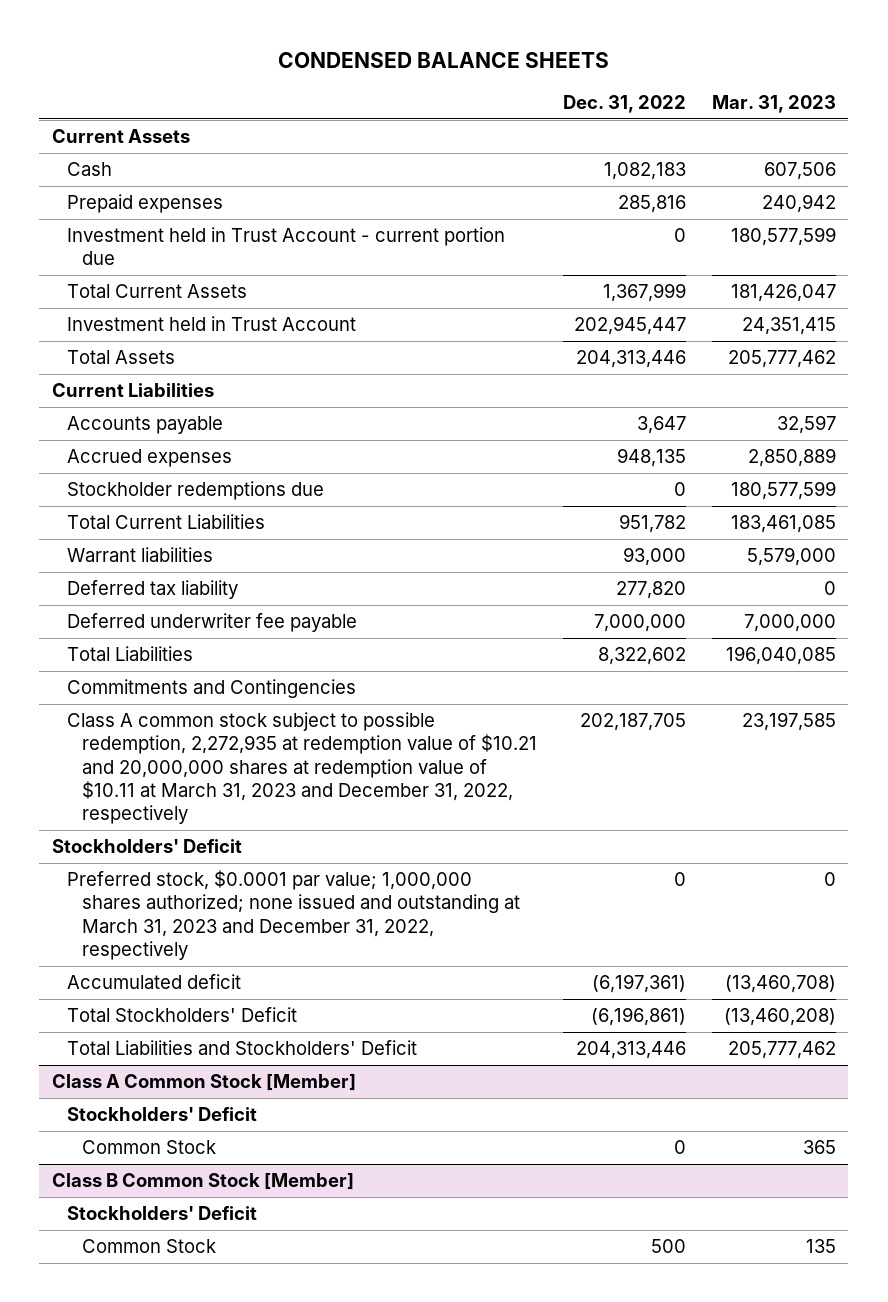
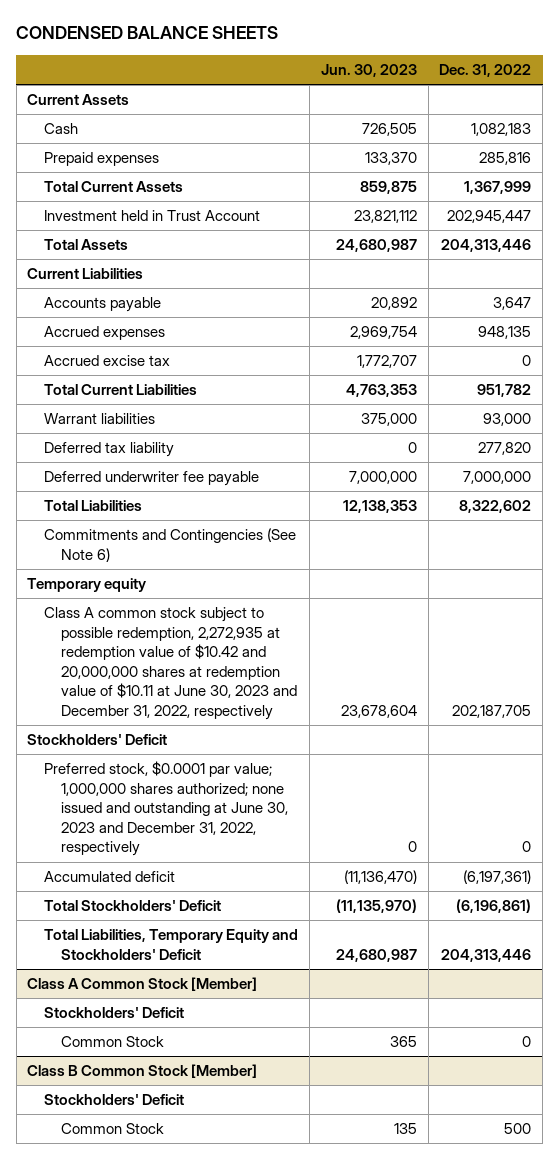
[711,95,836,114] Mar. 31, 2023 -> none
none -> [320,63,417,77] Jun. 30, 2023
[67,227,506,266] Investment held in Trust Account - current portion due -> none
[67,481,325,501] Stockholder redemptions due -> none
none -> [44,355,171,367] Accrued excise tax
[67,679,357,699] Commitments and Contingencies -> [44,528,297,562] Commitments and Contingencies (See Note 6)
none -> [27,578,147,593] Temporary equity
[67,712,538,825] Class A common stock subject to possible redemption, 2,272,935 at redemption value of $10.21 and 20,000,000 shares at redemption value of $10.11 at March 31, 2023 and December 31, 2022, respectively -> [44,607,298,721] Class A common stock subject to possible redemption, 2,272,935 at redemption value of $10.42 and 20,000,000 shares at redemption value of $10.11 at June 30, 2023 and December 31, 2022, respectively
[67,870,521,960] Preferred stock, $0.0001 par value; 1,000,000 shares authorized; none issued and outstanding at March 31, 2023 and December 31, 2022, respectively -> [44,761,289,857] Preferred stock, $0.0001 par value; 1,000,000 shares authorized; none issued and outstanding at June 30, 2023 and December 31, 2022, respectively
[67,1040,418,1056] Total Liabilities and Stockholders' Deficit -> [44,929,299,960] Total Liabilities, Temporary Equity and Stockholders' Deficit

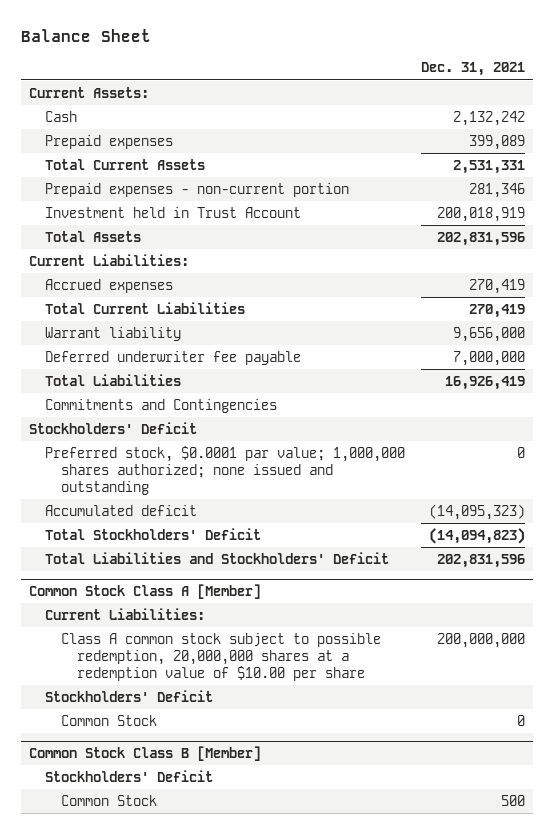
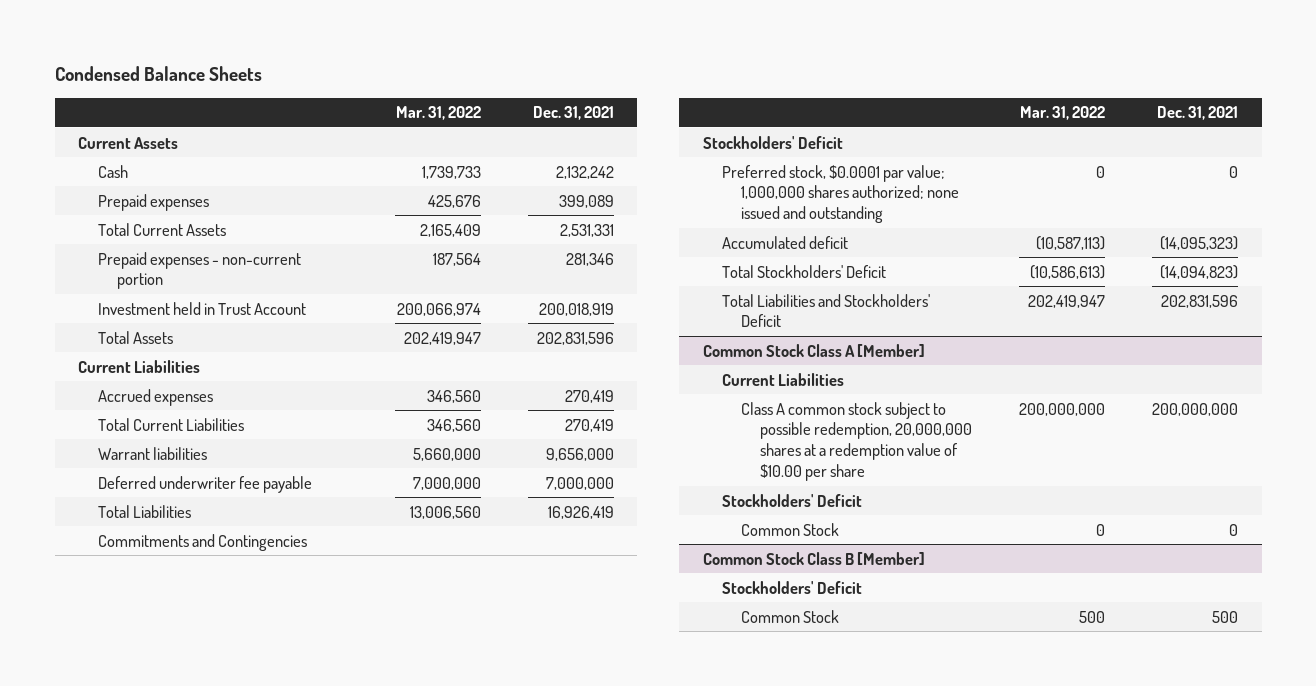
[21,29,152,43] Balance Sheet -> [54,65,262,81] Condensed Balance Sheets
none -> [396,106,482,121] Mar. 31, 2022
[29,86,150,98] Current Assets: -> [78,136,179,149] Current Assets
[29,253,190,266] Current Liabilities: -> [78,359,201,373] Current Liabilities
[44,326,181,341] Warrant liability -> [97,446,207,460] Warrant liabilities
[44,607,205,620] Current Liabilities: -> [721,372,844,386] Current Liabilities

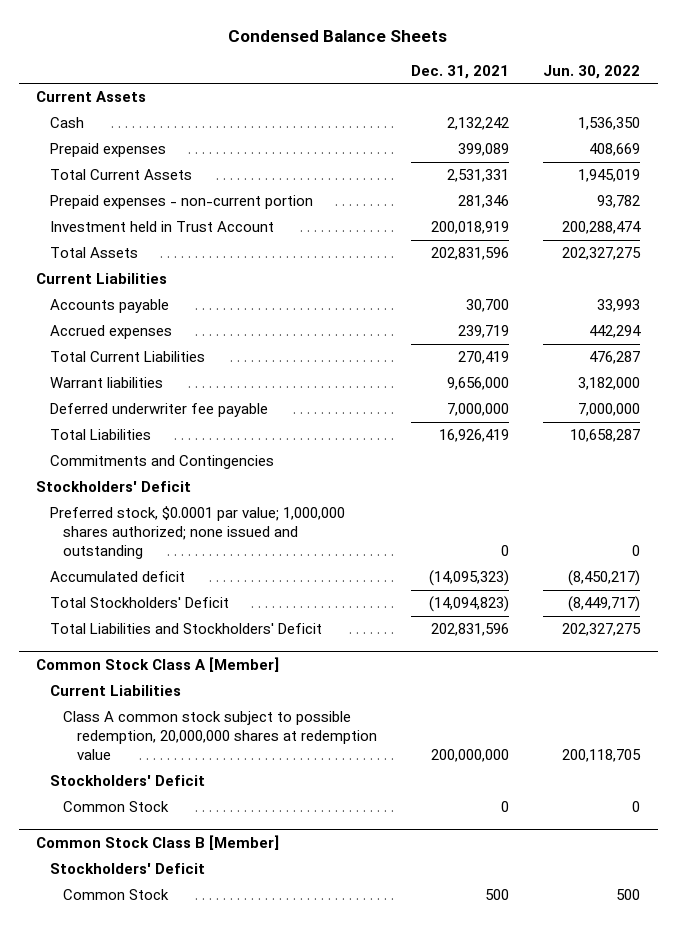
[396,106,482,121] Mar. 31, 2022 -> none
none -> [543,64,641,79] Jun. 30, 2022
none -> [49,299,169,314] Accounts payable
[564,389,614,403] 270,419 -> [458,325,510,339] 239,719
[741,401,973,482] Class A common stock subject to possible redemption, 20,000,000 shares at a redemption value of $10.00 per share -> [63,711,377,761] Class A common stock subject to possible redemption, 20,000,000 shares at redemption value

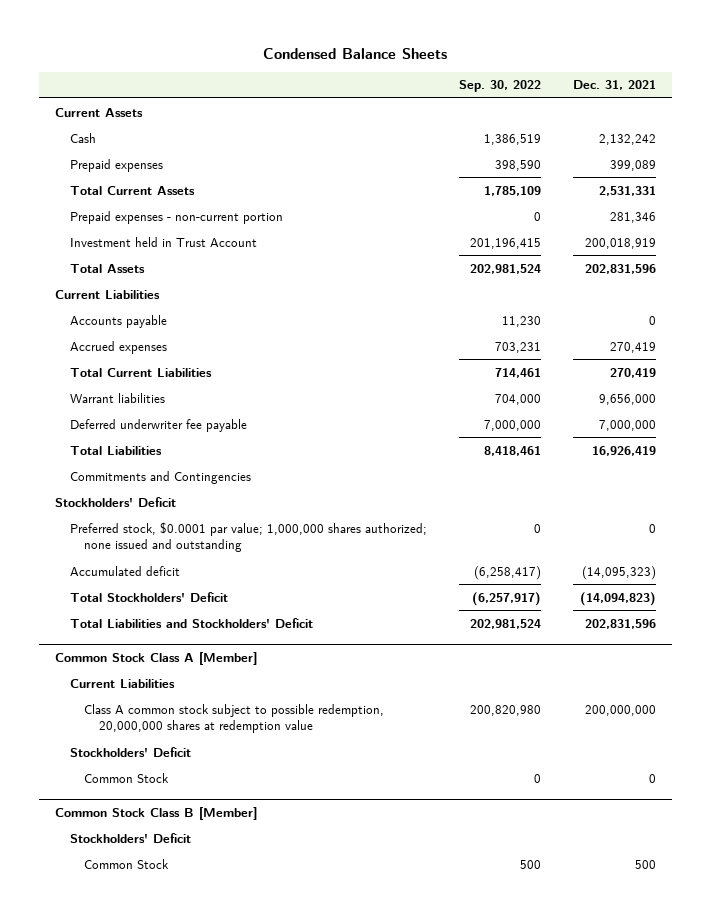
[543,64,641,79] Jun. 30, 2022 -> none
none -> [458,80,541,93] Sep. 30, 2022
[466,299,510,313] 30,700 -> [648,315,656,325] 0
[458,325,510,339] 239,719 -> [609,341,656,353] 270,419

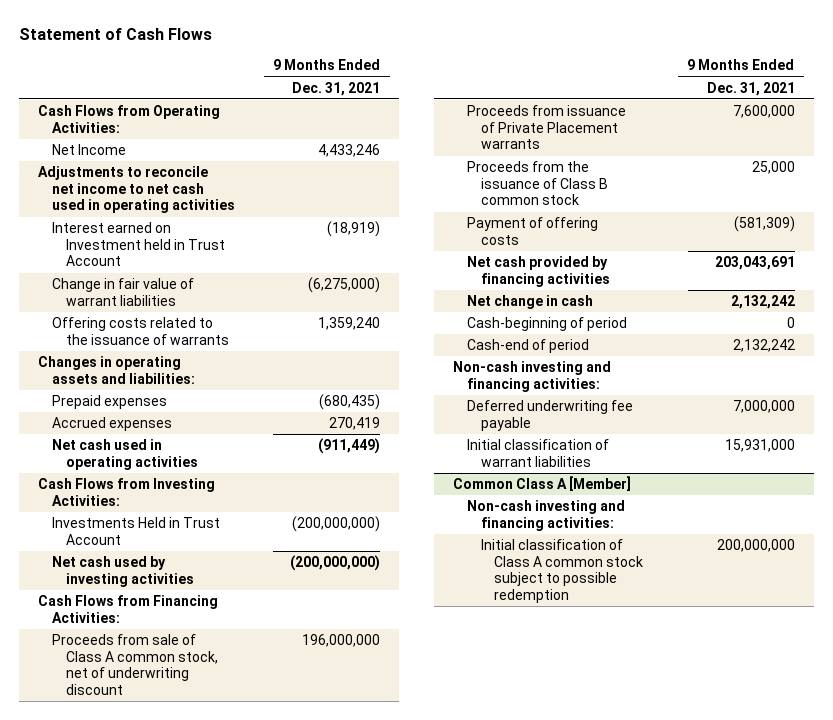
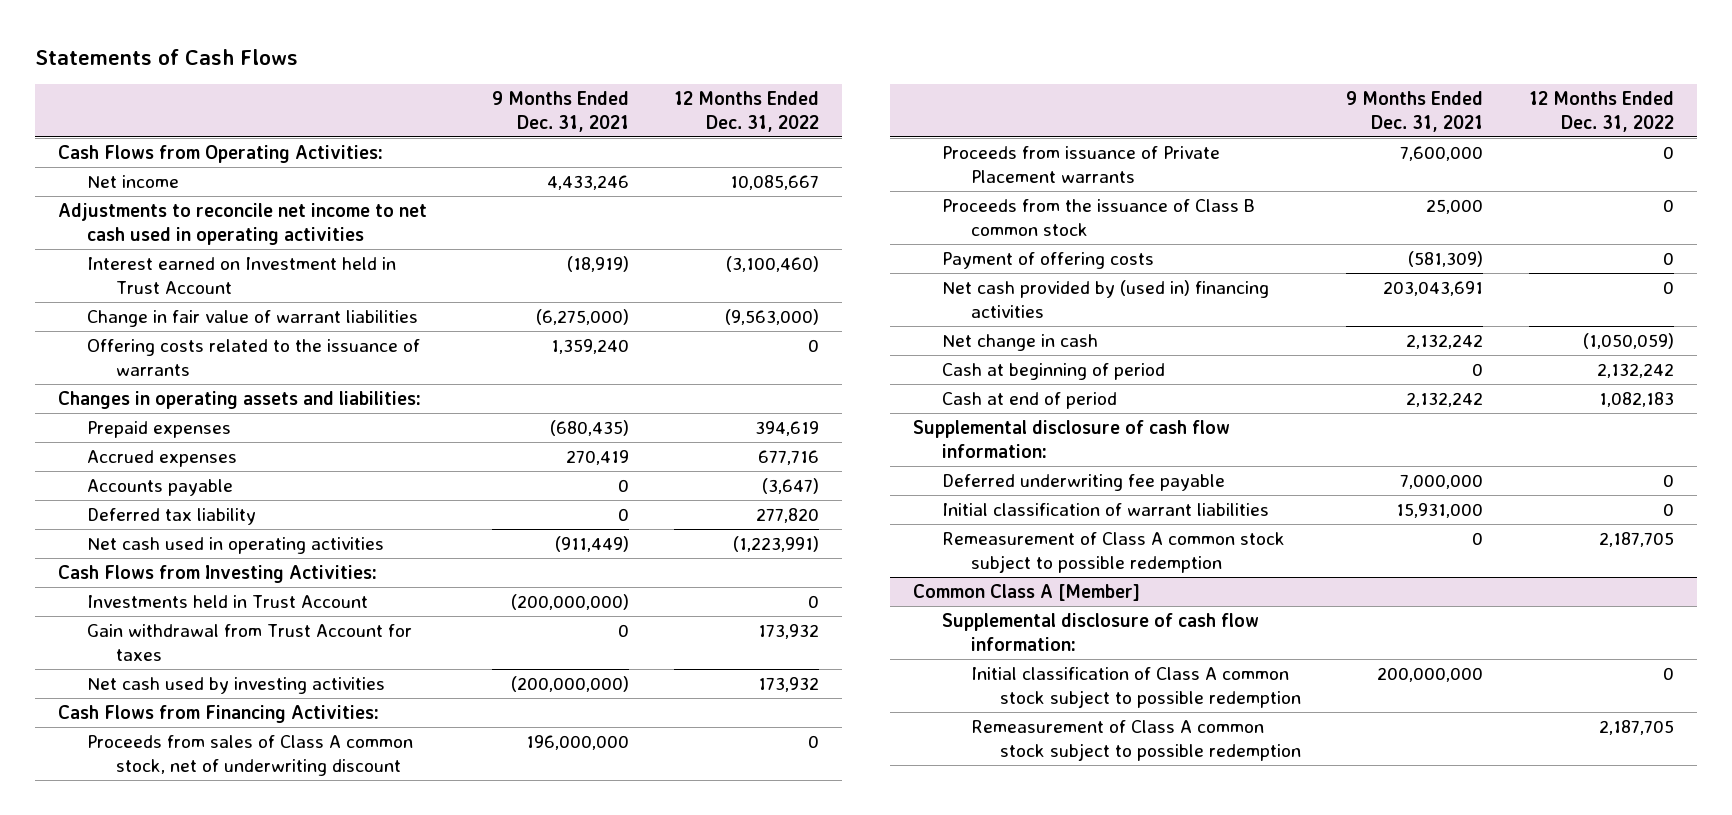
[18,28,212,41] Statement of Cash Flows -> [35,49,299,66] Statements of Cash Flows
none -> [674,91,820,132] 12 Months Ended Dec. 31, 2022
[51,144,126,156] Net Income -> [87,174,180,188] Net income
none -> [87,478,234,496] Accounts payable
none -> [87,507,257,525] Deferred tax liability
[51,517,220,545] Investments Held in Trust Account -> [87,594,369,608] Investments held in Trust Account
none -> [87,623,413,661] Gain withdrawal from Trust Account for taxes
[51,634,218,695] Proceeds from sale of Class A common stock, net of underwriting discount -> [87,734,414,776] Proceeds from sales of Class A common stock, net of underwriting discount
[466,256,610,287] Net cash provided by financing activities -> [941,279,1269,318] Net cash provided by (used in) financing activities
[466,317,627,332] Cash-beginning of period -> [941,362,1165,380] Cash at beginning of period
[466,339,589,354] Cash-end of period -> [941,391,1117,409] Cash at end of period
[452,361,611,392] Non-cash investing and financing activities: -> [912,419,1230,458] Supplemental disclosure of cash flow information:
none -> [941,531,1285,573] Remeasurement of Class A common stock subject to possible redemption
[466,500,625,531] Non-cash investing and financing activities: -> [941,612,1259,651] Supplemental disclosure of cash flow information:
none -> [970,719,1301,761] Remeasurement of Class A common stock subject to possible redemption

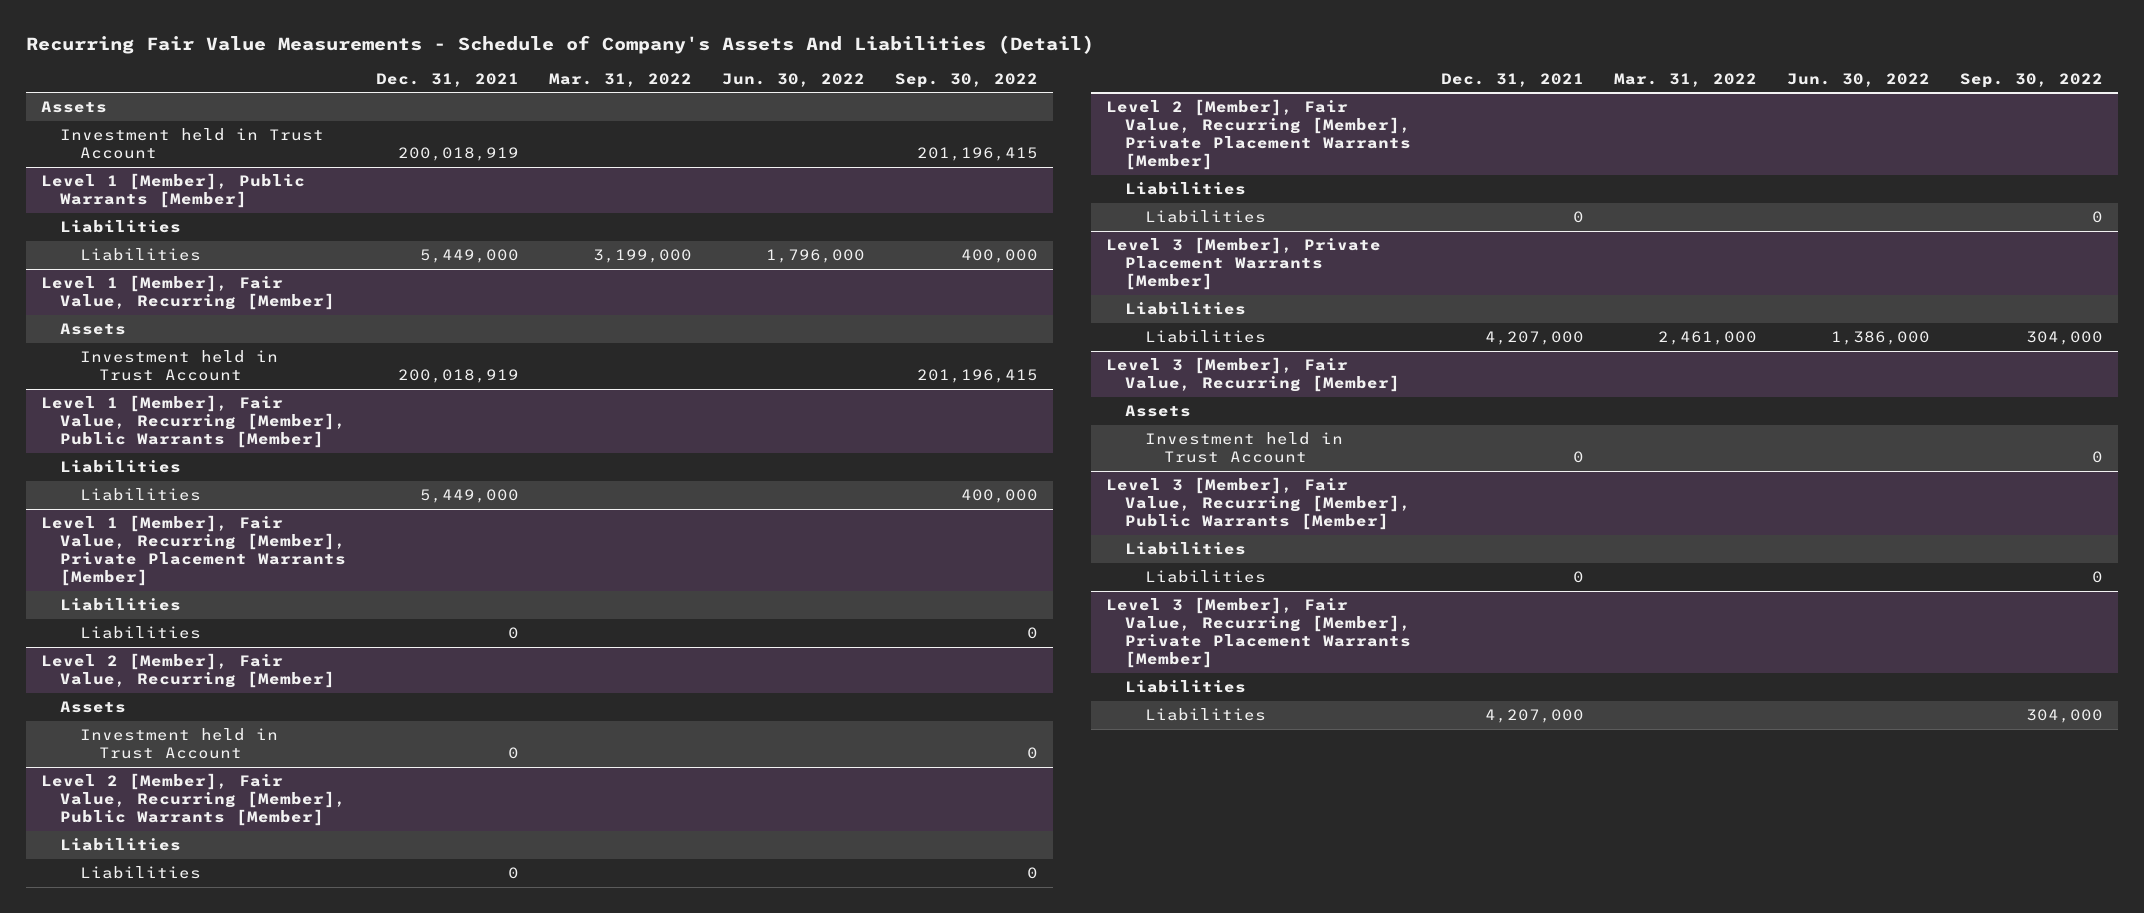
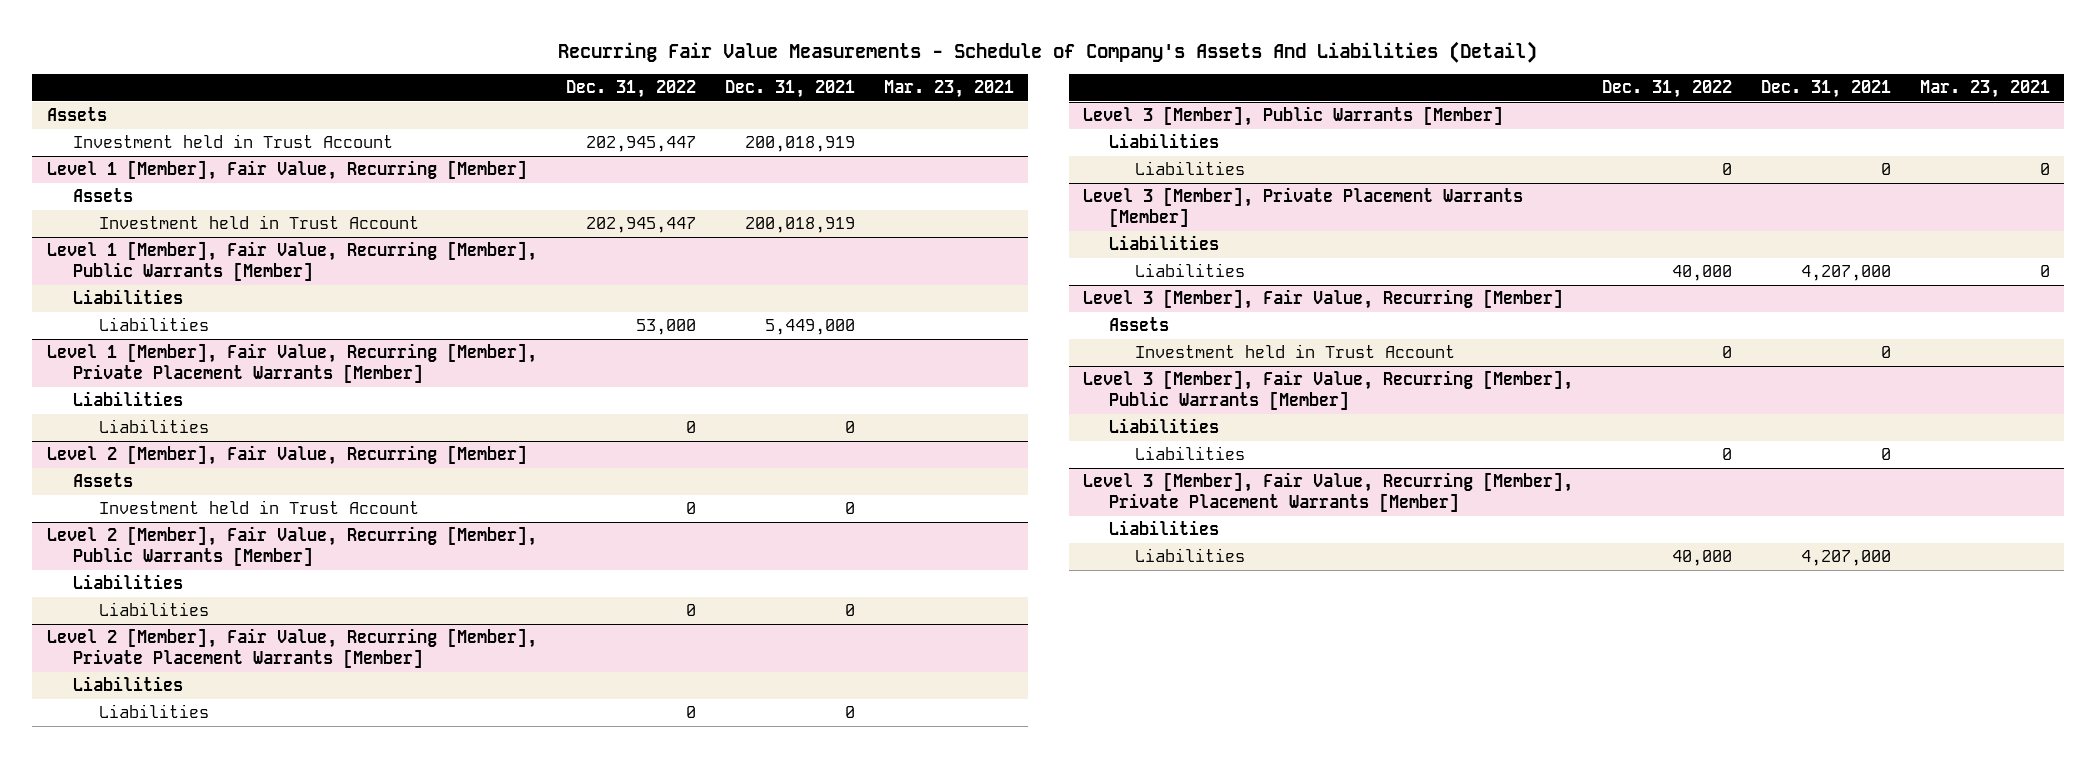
[549,72,693,87] Mar. 31, 2022 -> none
[722,72,866,87] Jun. 30, 2022 -> none
[895,72,1039,88] Sep. 30, 2022 -> none
none -> [565,80,696,99] Dec. 31, 2022
none -> [883,80,1014,99] Mar. 23, 2021
[40,173,305,209] Level 1 [Member], Public Warrants [Member] -> none
[60,220,182,234] Liabilities -> none
[79,248,201,262] Liabilities -> none
none -> [1083,106,1504,127] Level 3 [Member], Public Warrants [Member]
none -> [1109,133,1220,149] Liabilities
none -> [1135,161,1246,176] Liabilities

